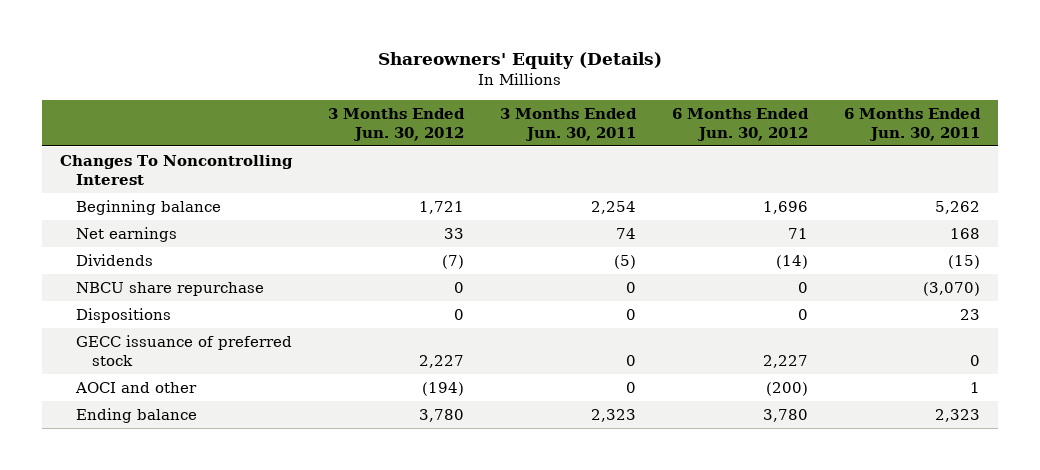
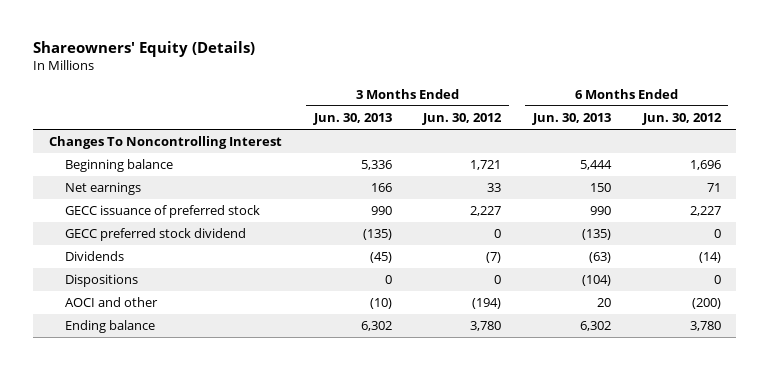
[500,107,638,141] 3 Months Ended Jun. 30, 2011 -> none
[844,107,982,141] 6 Months Ended Jun. 30, 2011 -> none
none -> [312,113,392,126] Jun. 30, 2013
none -> [531,113,611,126] Jun. 30, 2013
[75,334,292,366] GECC issuance of preferred stock -> [64,205,260,219] GECC issuance of preferred stock
none -> [64,228,246,242] GECC preferred stock dividend
[75,281,264,296] NBCU share repurchase -> none

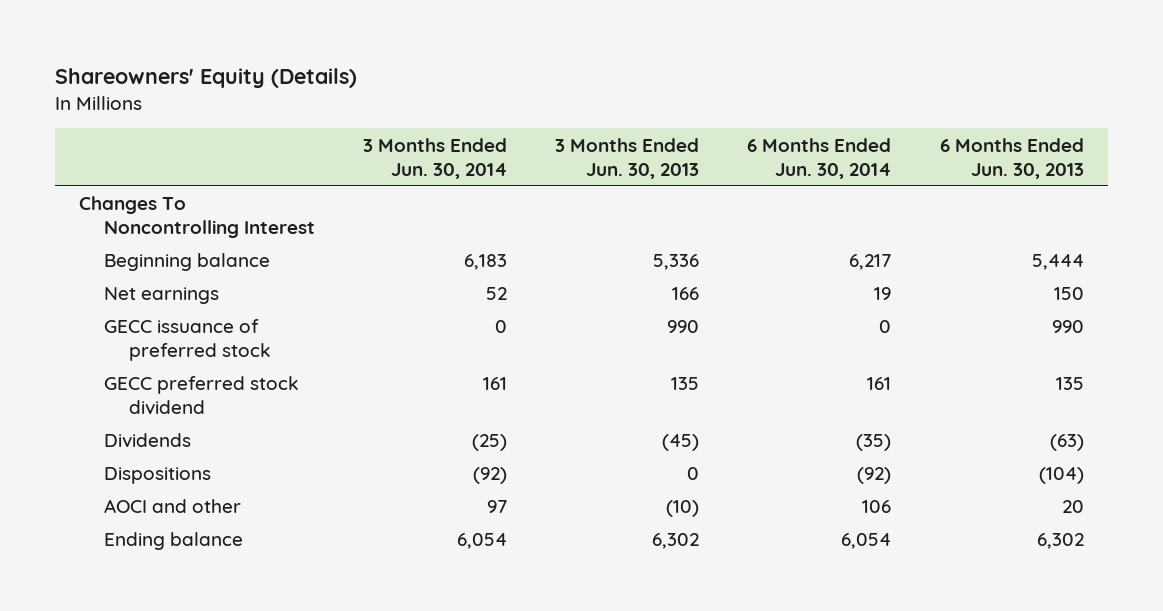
[422,113,503,126] Jun. 30, 2012 -> none
[641,113,722,126] Jun. 30, 2012 -> none
none -> [363,137,508,179] 3 Months Ended Jun. 30, 2014
none -> [747,137,892,179] 6 Months Ended Jun. 30, 2014
[362,229,392,241] (135) -> [671,377,700,391] 135
[581,229,611,241] (135) -> [1055,377,1084,391] 135

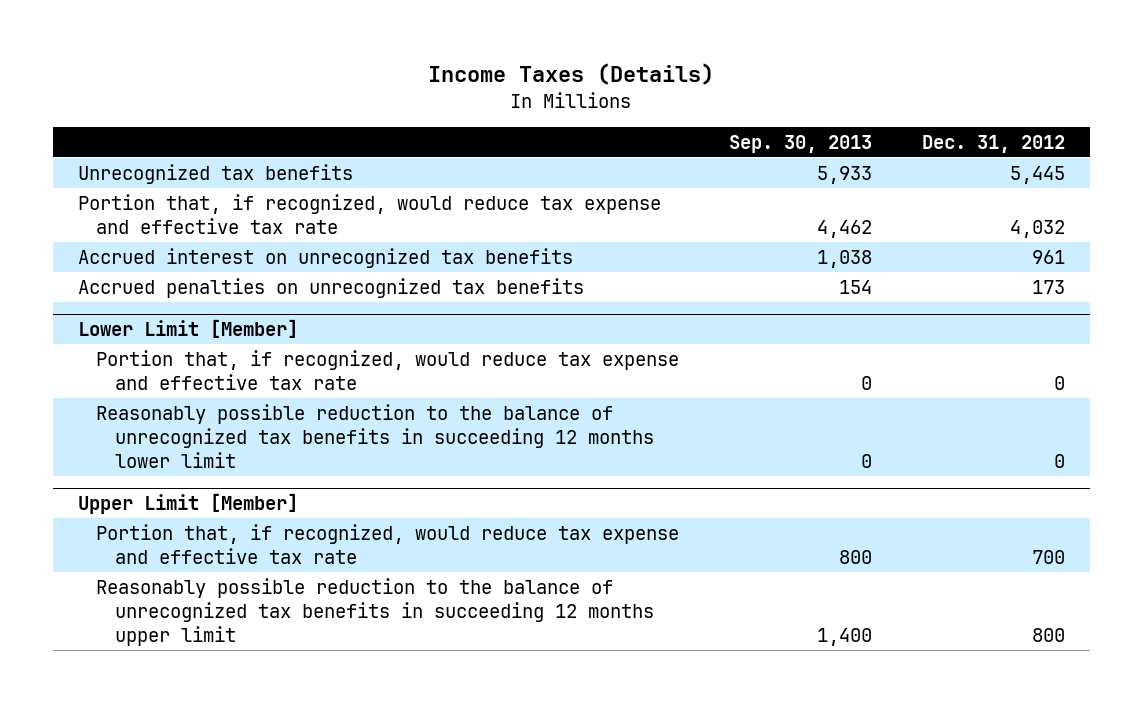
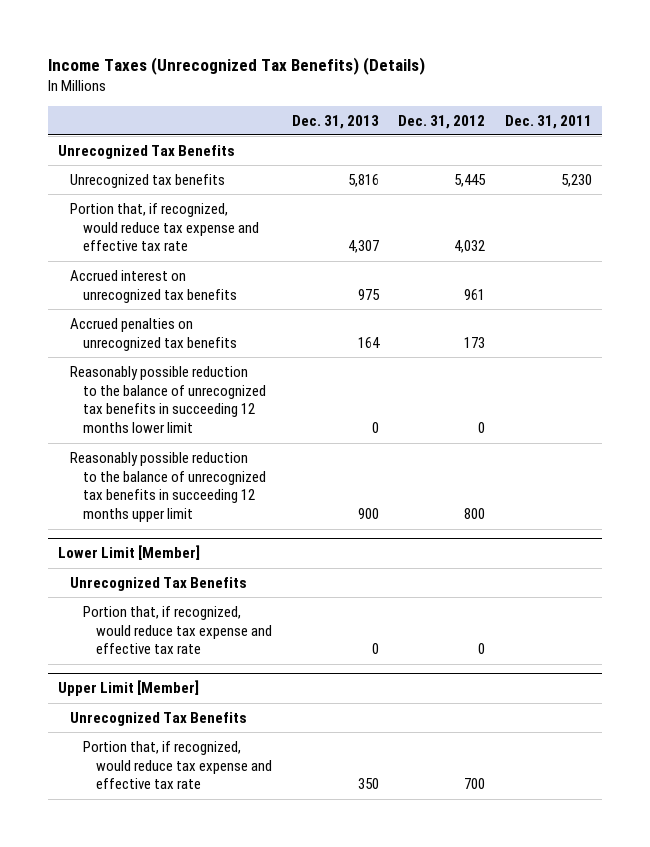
[428,63,715,86] Income Taxes (Details) -> [47,56,425,75] Income Taxes (Unrecognized Tax Benefits) (Details)
[729,134,873,153] Sep. 30, 2013 -> none
none -> [291,114,379,129] Dec. 31, 2013
none -> [505,114,593,129] Dec. 31, 2011
none -> [57,144,235,159] Unrecognized Tax Benefits
none -> [70,365,266,434] Reasonably possible reduction to the balance of unrecognized tax benefits in succeeding 12 months lower limit
none -> [70,451,266,523] Reasonably possible reduction to the balance of unrecognized tax benefits in succeeding 12 months upper limit
none -> [70,576,248,591] Unrecognized Tax Benefits
[96,403,655,469] Reasonably possible reduction to the balance of unrecognized tax benefits in succeeding 12 months lower limit -> none
none -> [70,711,248,726] Unrecognized Tax Benefits
[96,577,655,647] Reasonably possible reduction to the balance of unrecognized tax benefits in succeeding 12 months upper limit -> none

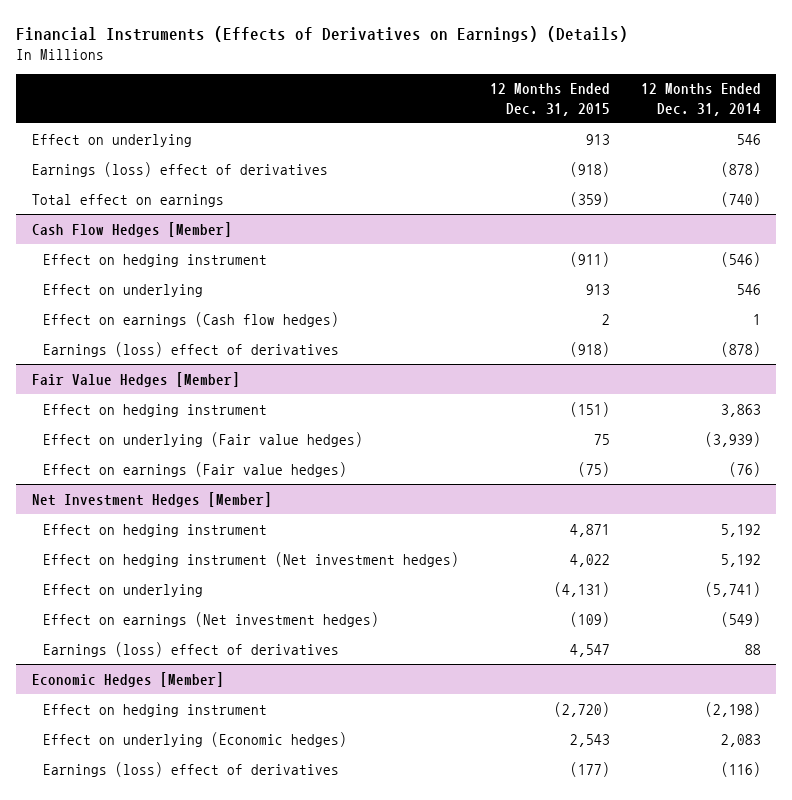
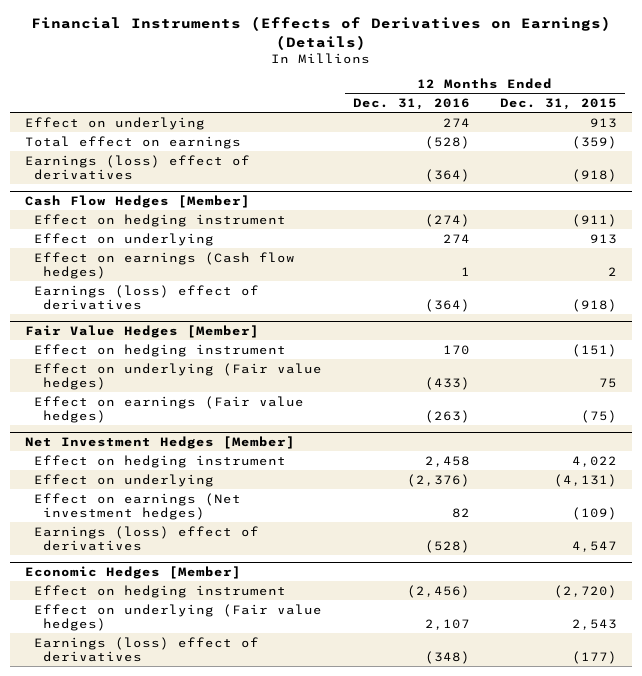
[640,83,761,116] 12 Months Ended Dec. 31, 2014 -> none
none -> [352,98,470,111] Dec. 31, 2016
[31,161,328,177] Earnings (loss) effect of derivatives -> [25,154,251,180] Earnings (loss) effect of derivatives
[43,551,460,567] Effect on hedging instrument (Net investment hedges) -> none
[569,523,610,537] 4,871 -> [572,455,618,467] 4,022
[43,731,348,747] Effect on underlying (Economic hedges) -> [34,603,323,631] Effect on underlying (Fair value hedges)

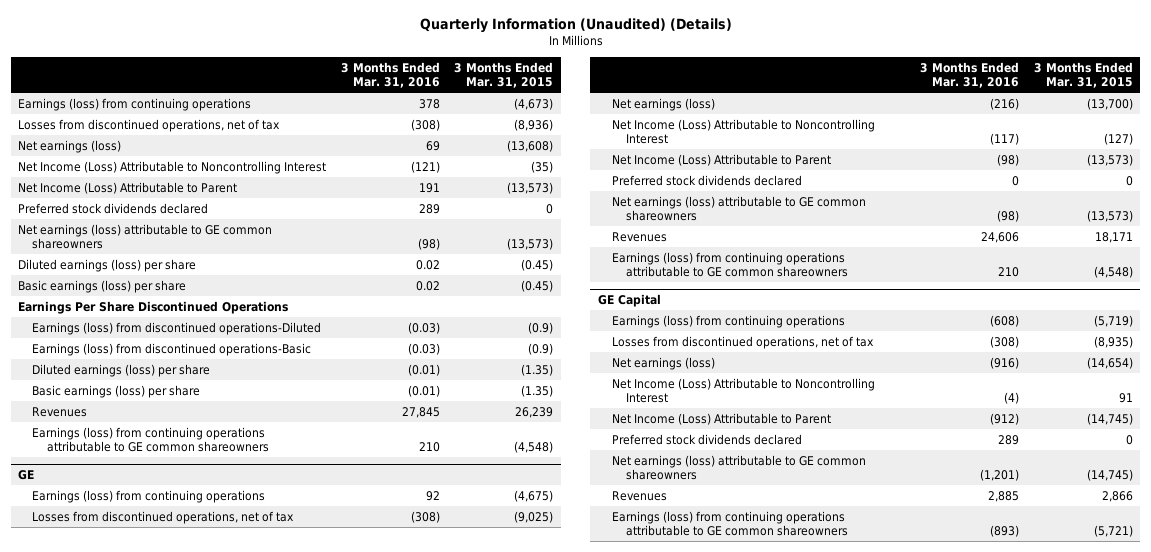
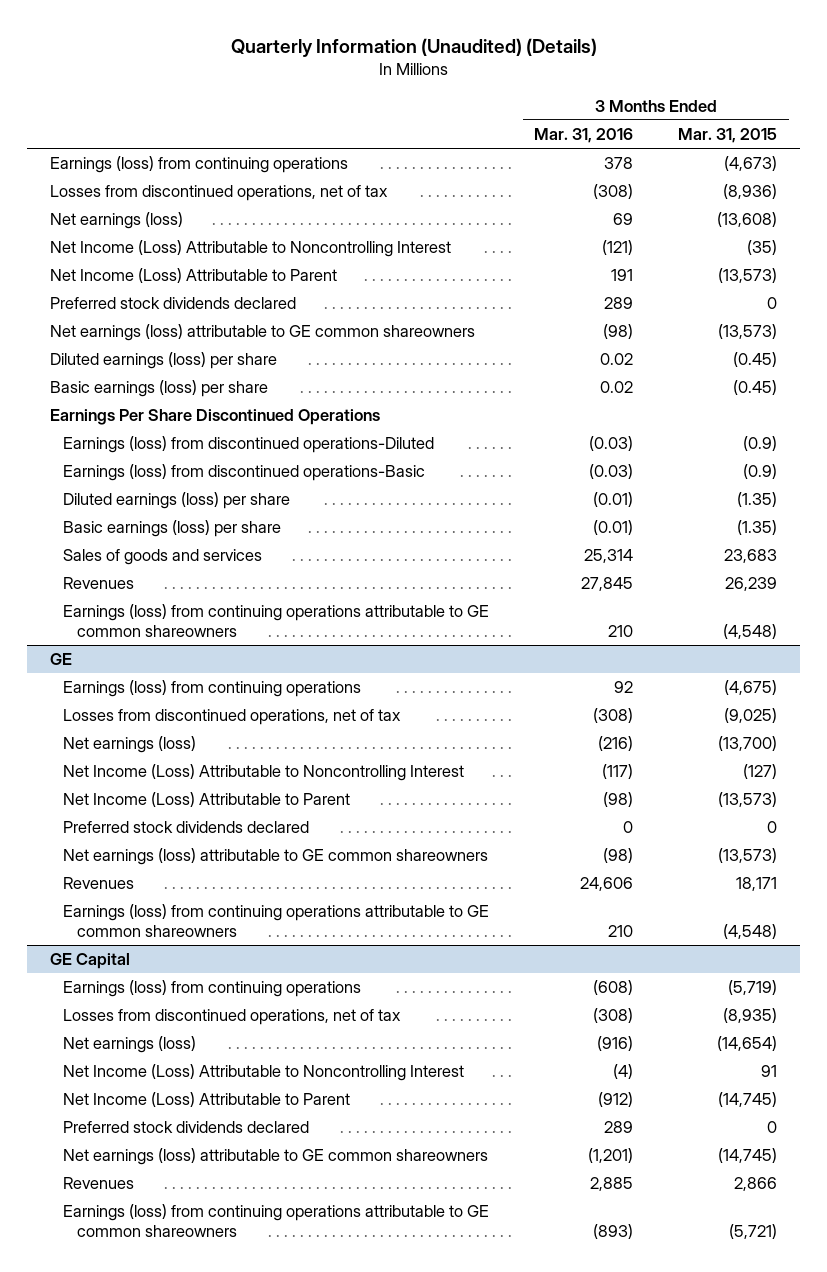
none -> [63,549,263,566] Sales of goods and services

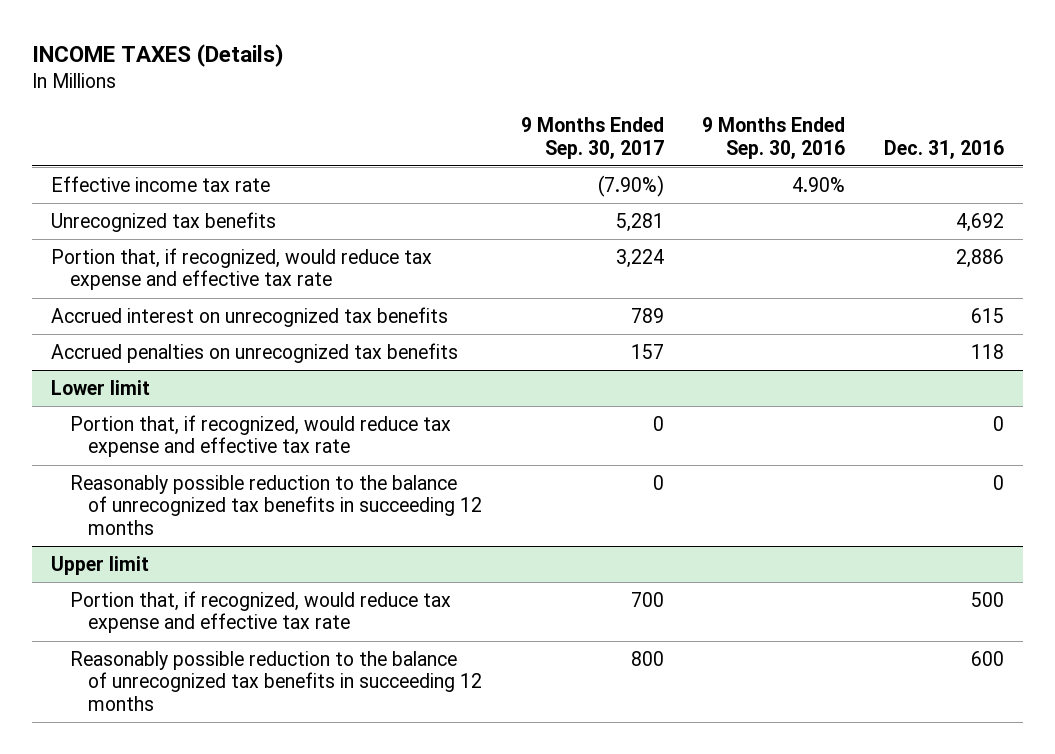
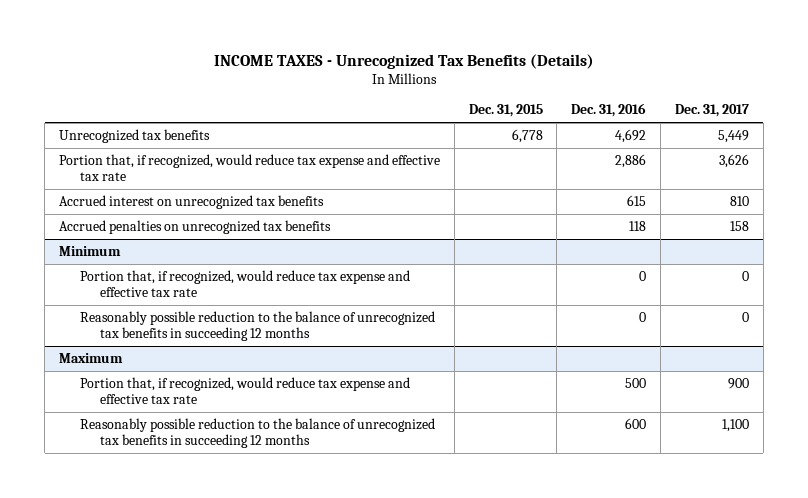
[31,43,284,67] INCOME TAXES (Details) -> [213,53,594,69] INCOME TAXES - Unrecognized Tax Benefits (Details)
[520,117,664,159] 9 Months Ended Sep. 30, 2017 -> none
[702,117,846,159] 9 Months Ended Sep. 30, 2016 -> none
none -> [468,104,543,118] Dec. 31, 2015
none -> [674,104,749,118] Dec. 31, 2017
[50,175,270,192] Effective income tax rate -> none
[50,379,150,395] Lower limit -> [59,245,122,256] Minimum
[50,555,149,575] Upper limit -> [59,352,124,363] Maximum

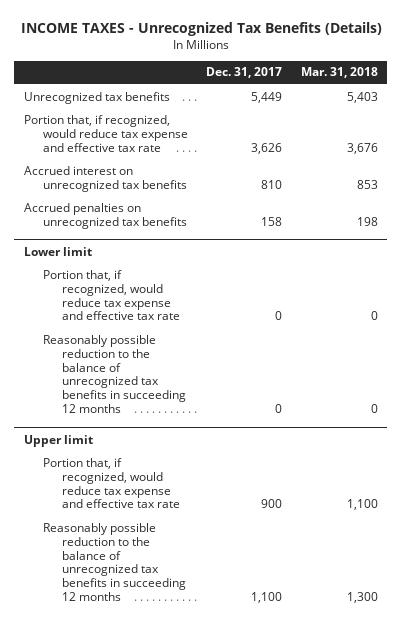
[468,104,543,118] Dec. 31, 2015 -> none
[571,103,647,118] Dec. 31, 2016 -> none
none -> [300,67,378,79] Mar. 31, 2018
[59,245,122,256] Minimum -> [23,246,92,256] Lower limit
[59,352,124,363] Maximum -> [23,434,93,447] Upper limit

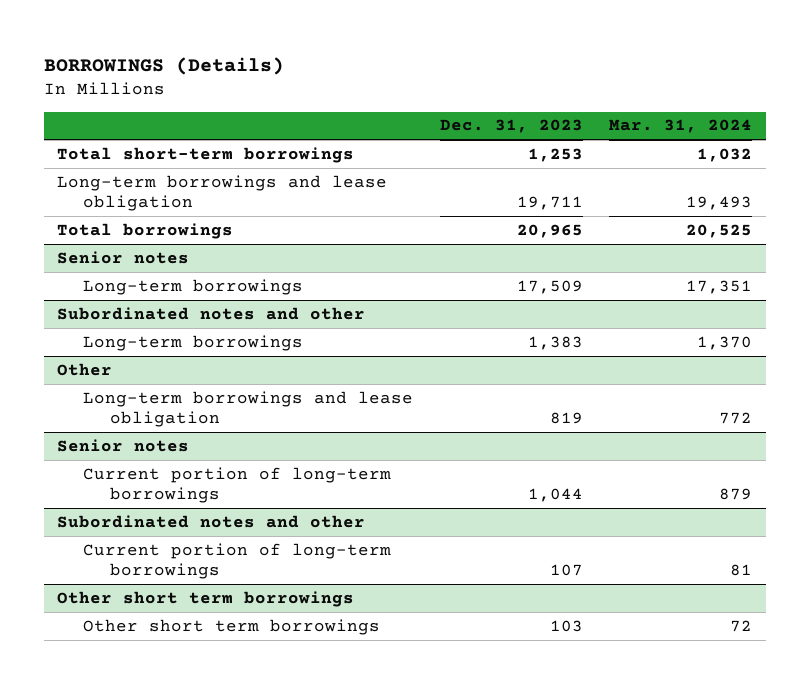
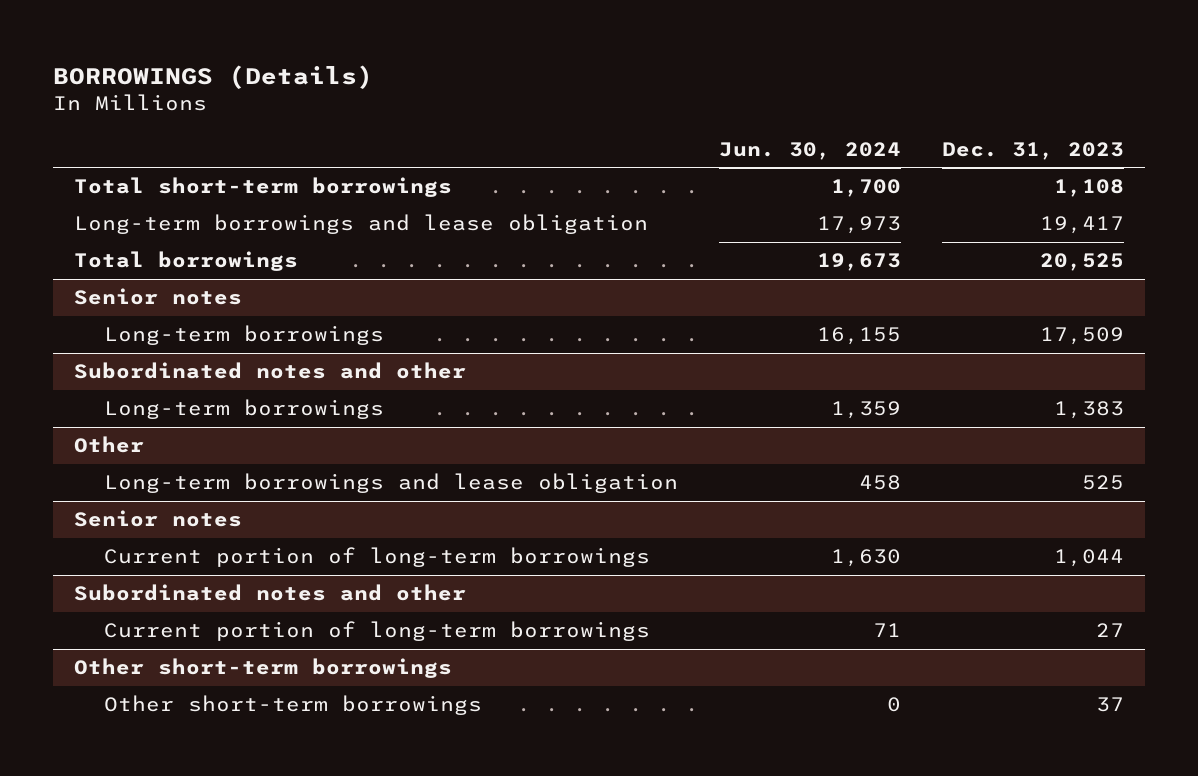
[609,119,753,134] Mar. 31, 2024 -> none
none -> [719,141,902,160] Jun. 30, 2024
[527,147,583,162] 1,253 -> [1054,179,1125,198] 1,108
[516,196,583,211] 19,711 -> [1040,216,1125,235] 19,417
[516,223,583,238] 20,965 -> [1040,253,1125,272] 20,525
[549,412,583,425] 819 -> [1082,475,1125,491] 525
[549,564,583,577] 107 -> [1096,623,1125,638] 27
[56,590,354,607] Other short term borrowings -> [73,658,452,679] Other short-term borrowings
[83,618,381,635] Other short term borrowings -> [104,695,483,716] Other short-term borrowings
[549,619,583,632] 103 -> [1096,697,1125,713] 37

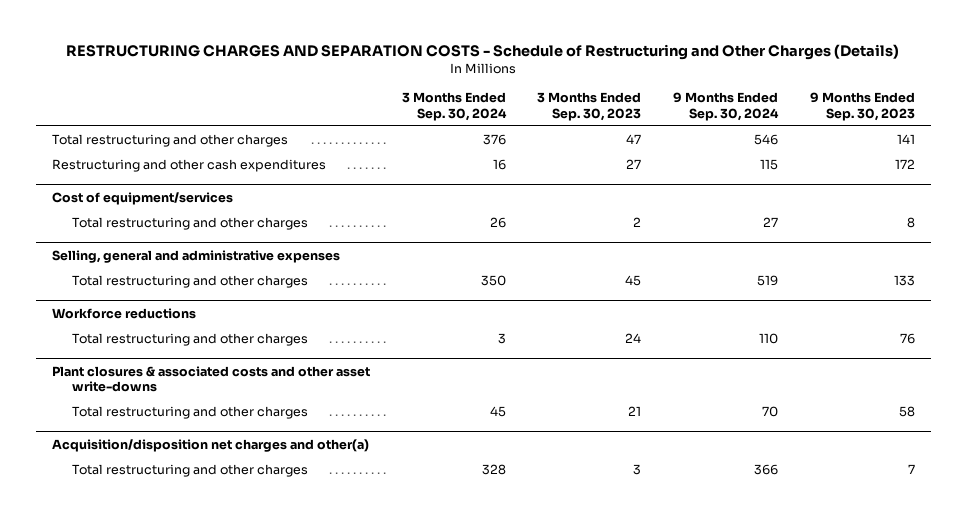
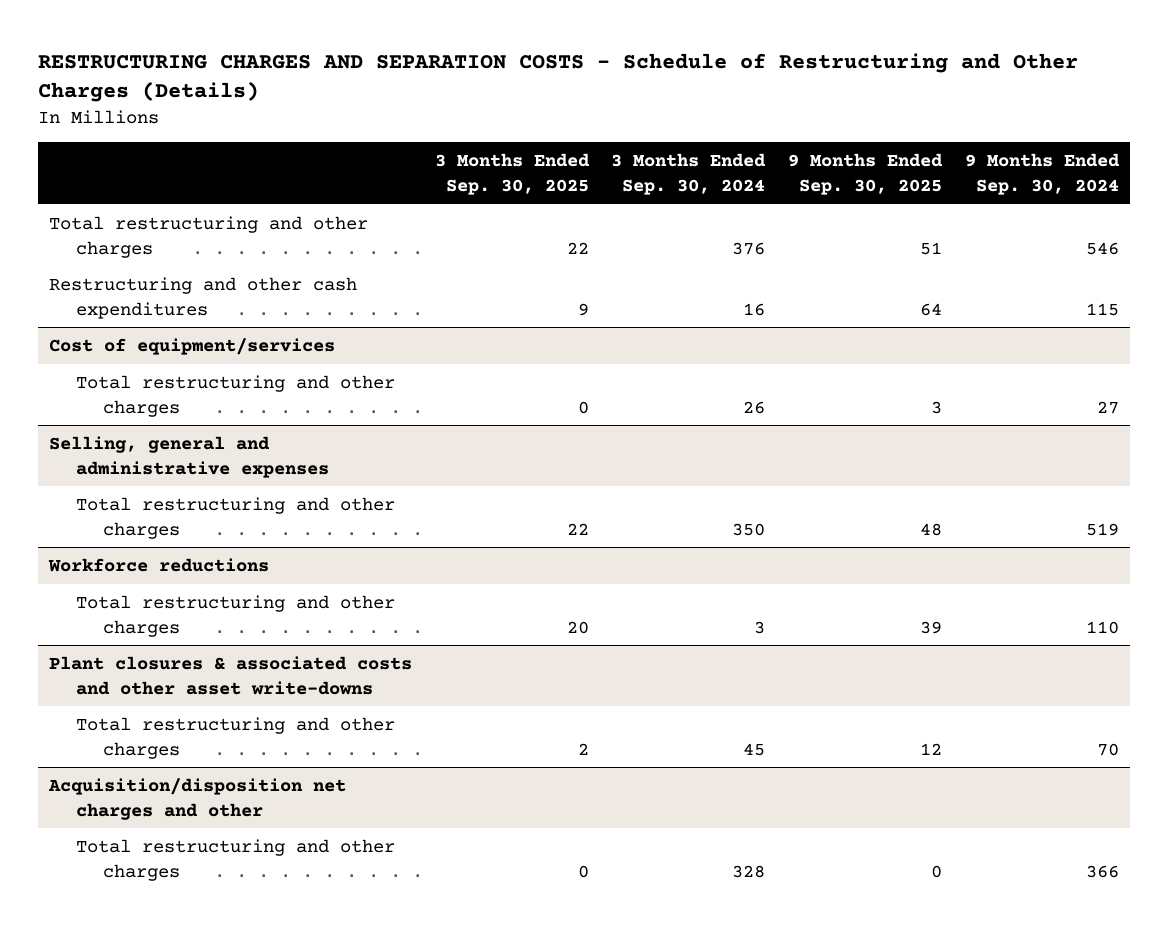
[537,92,642,121] 3 Months Ended Sep. 30, 2023 -> none
[810,92,916,121] 9 Months Ended Sep. 30, 2023 -> none
none -> [434,152,590,195] 3 Months Ended Sep. 30, 2025
none -> [788,152,944,195] 9 Months Ended Sep. 30, 2025
[51,438,369,452] Acquisition/disposition net charges and other(a) -> [48,777,347,820] Acquisition/disposition net charges and other

